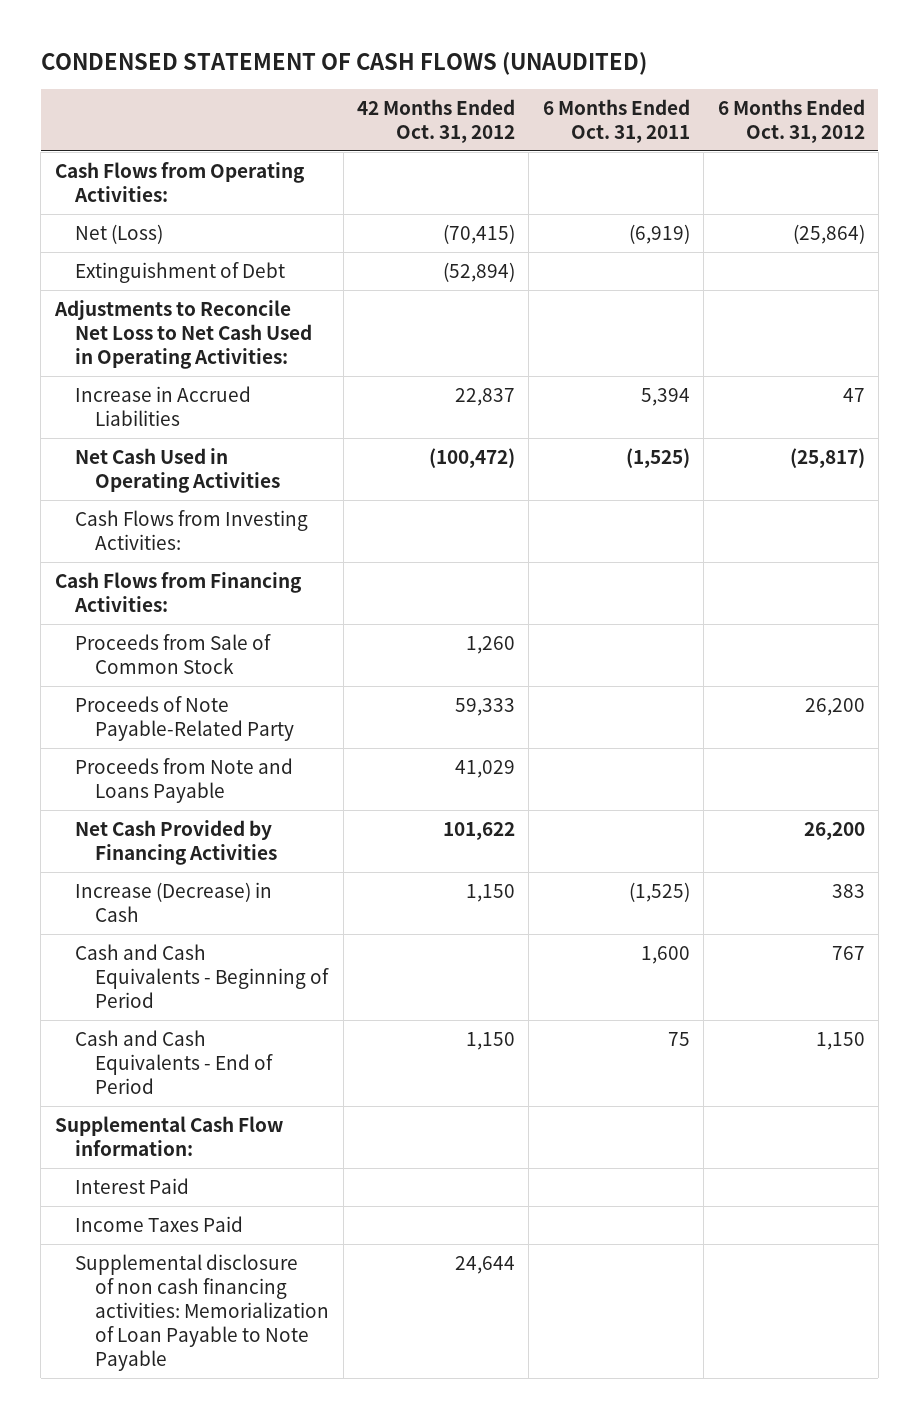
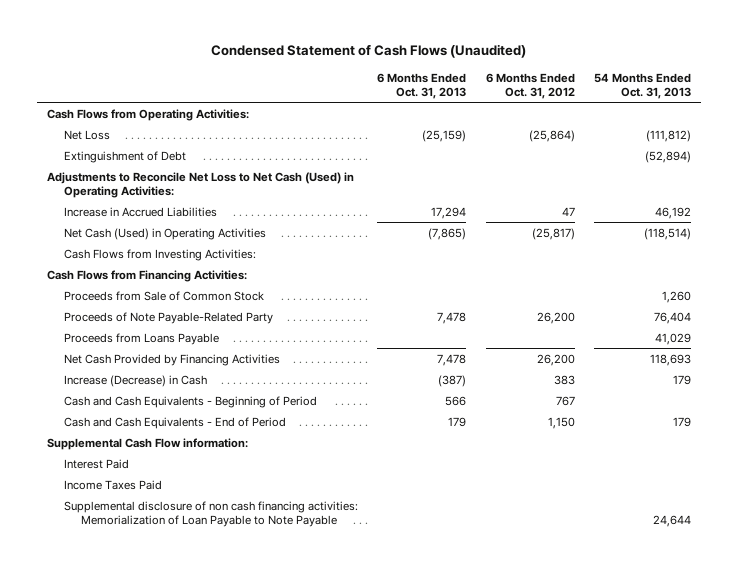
[40,52,647,76] CONDENSED STATEMENT OF CASH FLOWS (UNAUDITED) -> [210,44,526,59] Condensed Statement of Cash Flows (Unaudited)
[357,98,516,143] 42 Months Ended Oct. 31, 2012 -> none
[542,98,690,143] 6 Months Ended Oct. 31, 2011 -> none
none -> [377,72,467,99] 6 Months Ended Oct. 31, 2013
none -> [594,72,692,99] 54 Months Ended Oct. 31, 2013
[74,223,163,244] Net (Loss) -> [64,129,111,140] Net Loss
[53,299,312,369] Adjustments to Reconcile Net Loss to Net Cash Used in Operating Activities: -> [46,171,354,198] Adjustments to Reconcile Net Loss to Net Cash (Used) in Operating Activities:
[74,447,281,493] Net Cash Used in Operating Activities -> [64,227,267,240] Net Cash (Used) in Operating Activities
[74,757,293,803] Proceeds from Note and Loans Payable -> [64,332,220,345] Proceeds from Loans Payable

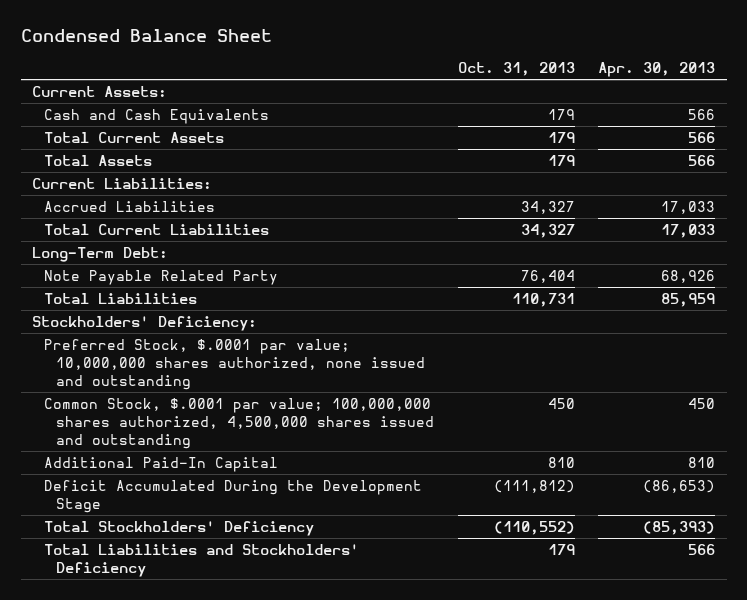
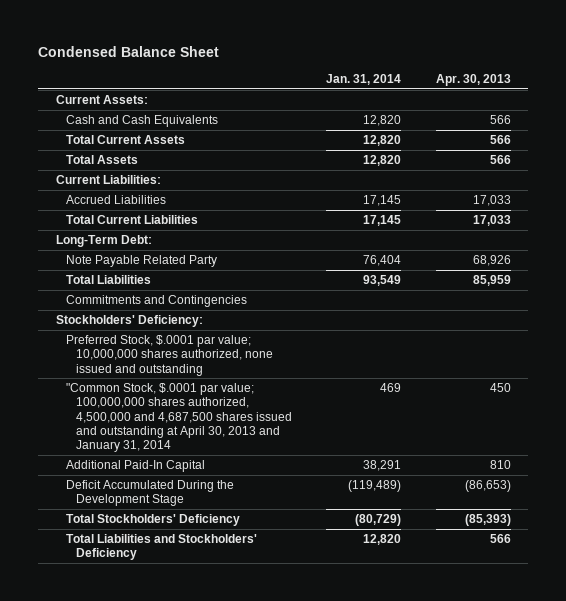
[457,62,575,77] Oct. 31, 2013 -> none
none -> [326,73,402,85] Jan. 31, 2014
none -> [65,294,247,307] Commitments and Contingencies
[44,397,435,449] Common Stock, $.0001 par value; 100,000,000 shares authorized, 4,500,000 shares issued and outstanding -> [65,382,292,453] "Common Stock, $.0001 par value; 100,000,000 shares authorized, 4,500,000 and 4,687,500 shares issued and outstanding at April 30, 2013 and January 31, 2014

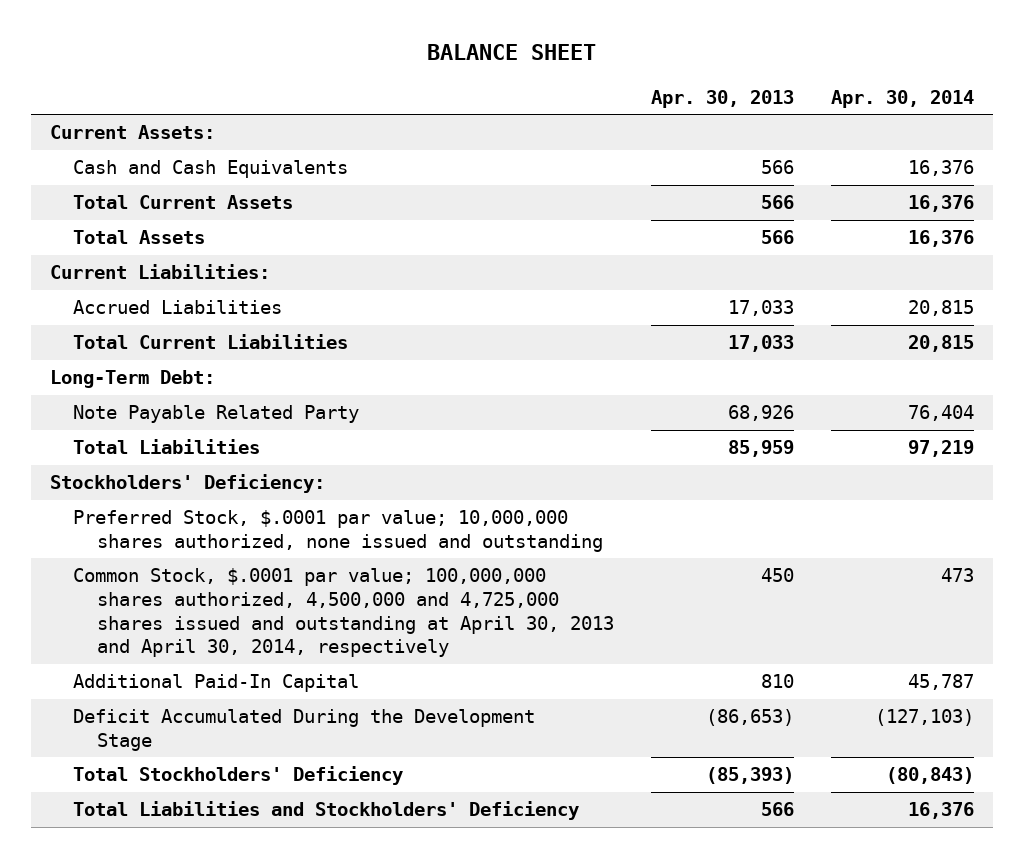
[38,46,220,58] Condensed Balance Sheet -> [426,44,596,61] BALANCE SHEET
[326,73,402,85] Jan. 31, 2014 -> none
none -> [831,89,975,108] Apr. 30, 2014
[65,294,247,307] Commitments and Contingencies -> none
[65,382,292,453] "Common Stock, $.0001 par value; 100,000,000 shares authorized, 4,500,000 and 4,687,500 shares issued and outstanding at April 30, 2013 and January 31, 2014 -> [73,568,615,658] Common Stock, $.0001 par value; 100,000,000 shares authorized, 4,500,000 and 4,725,000 shares issued and outstanding at April 30, 2013 and April 30, 2014, respectively

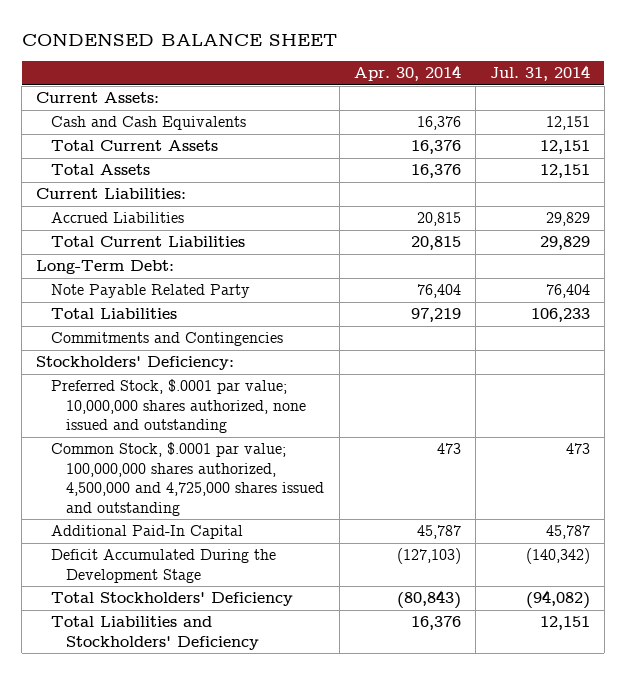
[426,44,596,61] BALANCE SHEET -> [21,32,337,46] CONDENSED BALANCE SHEET
[651,89,795,108] Apr. 30, 2013 -> none
none -> [489,65,590,82] Jul. 31, 2014
none -> [51,332,284,347] Commitments and Contingencies
[73,568,615,658] Common Stock, $.0001 par value; 100,000,000 shares authorized, 4,500,000 and 4,725,000 shares issued and outstanding at April 30, 2013 and April 30, 2014, respectively -> [51,442,325,516] Common Stock, $.0001 par value; 100,000,000 shares authorized, 4,500,000 and 4,725,000 shares issued and outstanding

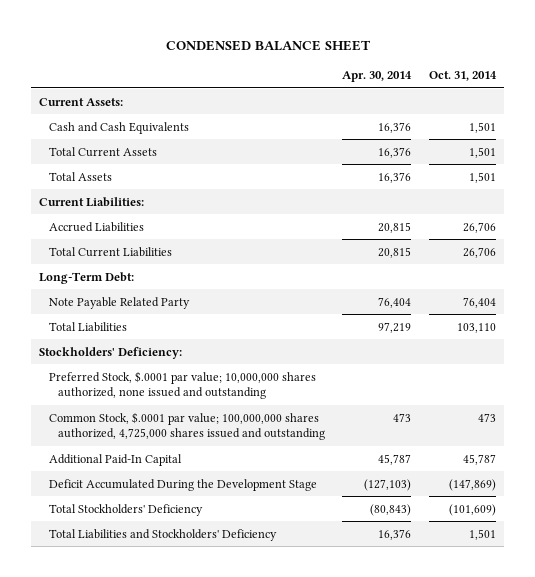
[489,65,590,82] Jul. 31, 2014 -> none
none -> [428,71,497,82] Oct. 31, 2014
[51,332,284,347] Commitments and Contingencies -> none
[51,442,325,516] Common Stock, $.0001 par value; 100,000,000 shares authorized, 4,500,000 and 4,725,000 shares issued and outstanding -> [48,411,326,441] Common Stock, $.0001 par value; 100,000,000 shares authorized, 4,725,000 shares issued and outstanding

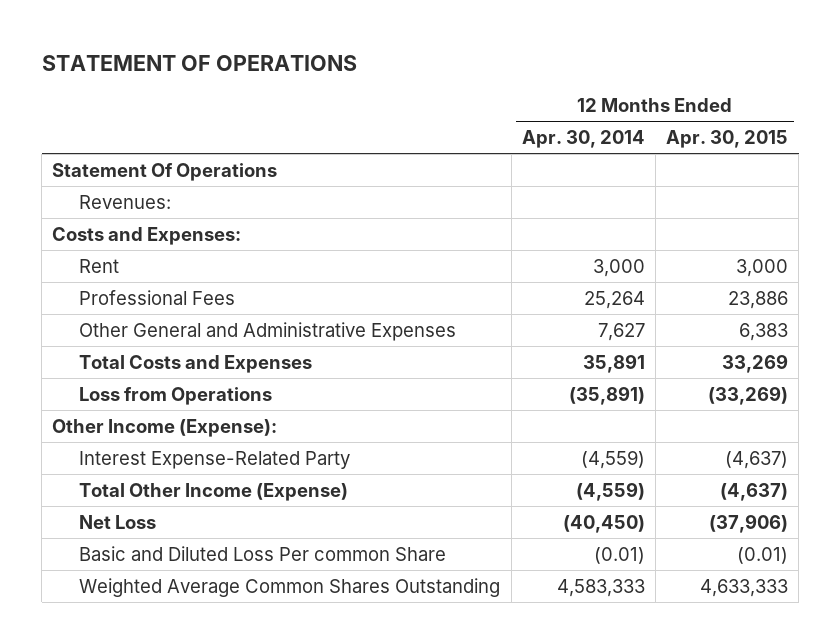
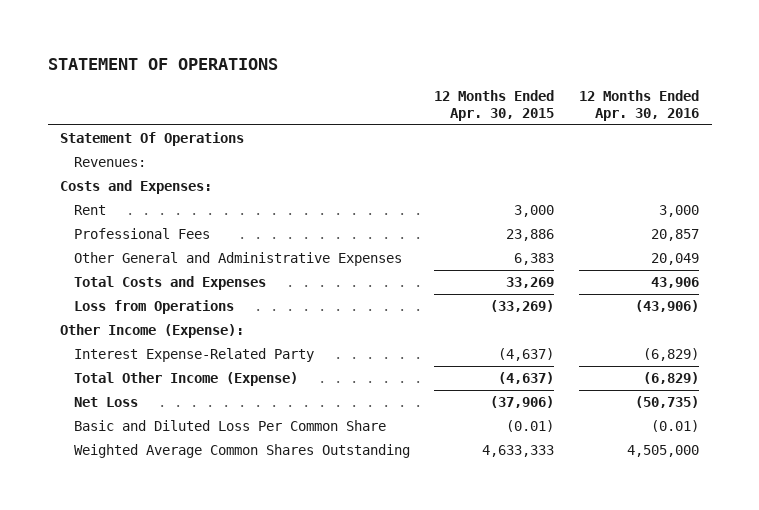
[521,130,645,149] Apr. 30, 2014 -> none
none -> [579,89,700,122] 12 Months Ended Apr. 30, 2016
[79,545,447,561] Basic and Diluted Loss Per common Share -> [73,420,386,432] Basic and Diluted Loss Per Common Share

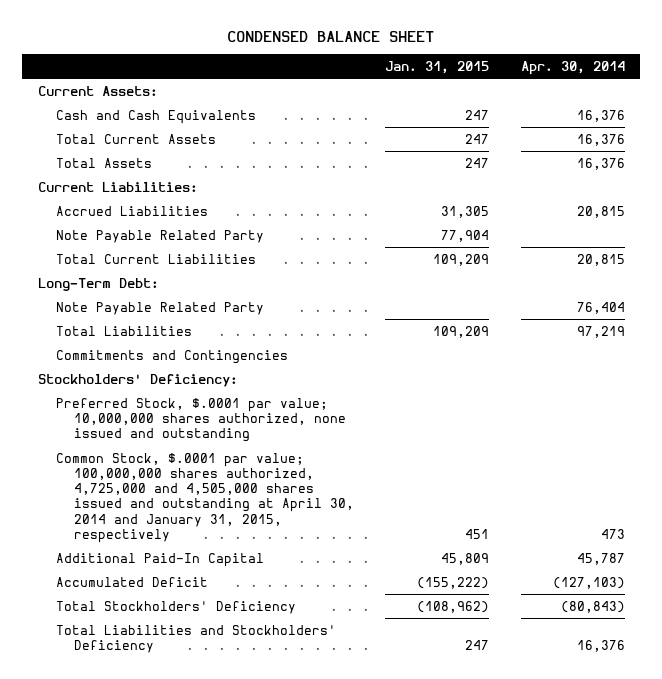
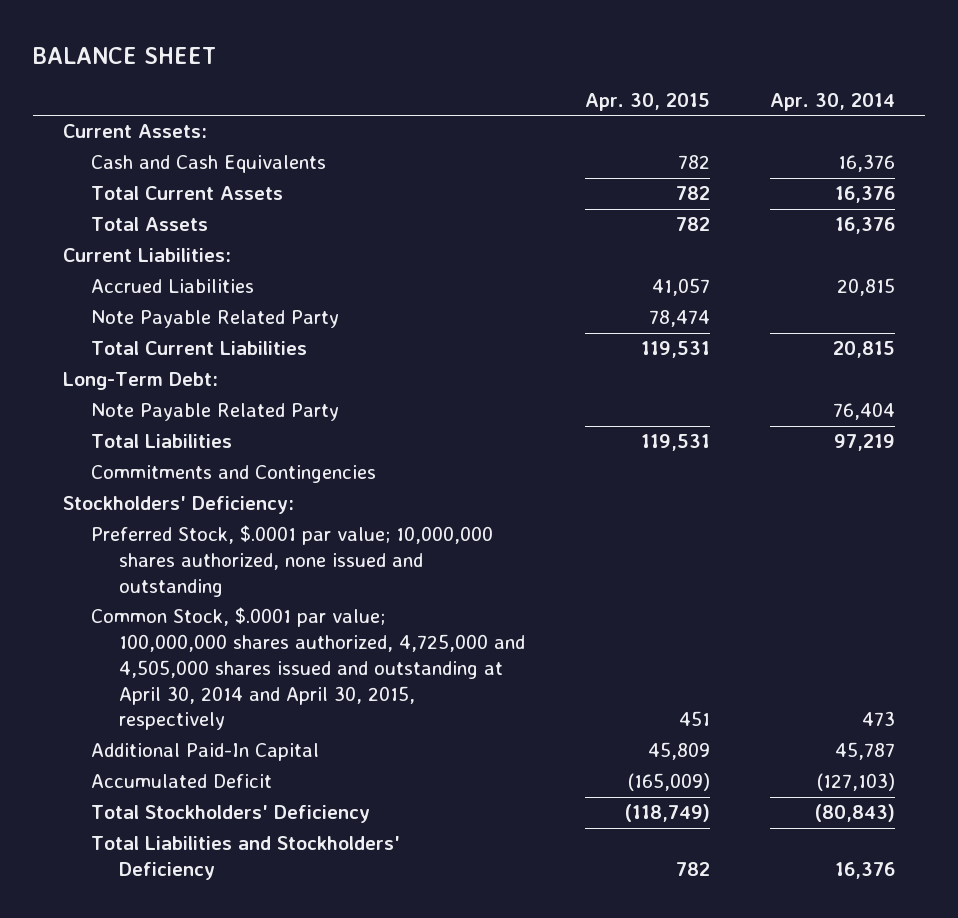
[227,30,435,42] CONDENSED BALANCE SHEET -> [32,47,216,65] BALANCE SHEET
[385,60,490,74] Jan. 31, 2015 -> none
none -> [585,92,711,111] Apr. 30, 2015
[56,452,355,543] Common Stock, $.0001 par value; 100,000,000 shares authorized, 4,725,000 and 4,505,000 shares issued and outstanding at April 30, 2014 and January 31, 2015, respectively -> [90,607,525,731] Common Stock, $.0001 par value; 100,000,000 shares authorized, 4,725,000 and 4,505,000 shares issued and outstanding at April 30, 2014 and April 30, 2015, respectively

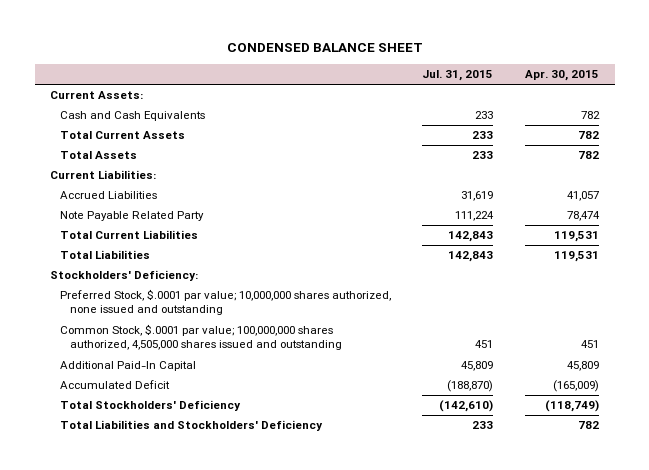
[32,47,216,65] BALANCE SHEET -> [226,43,423,53] CONDENSED BALANCE SHEET
[770,92,896,111] Apr. 30, 2014 -> none
none -> [422,70,494,82] Jul. 31, 2015
[62,372,218,391] Long-Term Debt: -> none
[90,403,339,422] Note Payable Related Party -> none
[90,465,376,484] Commitments and Contingencies -> none
[90,607,525,731] Common Stock, $.0001 par value; 100,000,000 shares authorized, 4,725,000 and 4,505,000 shares issued and outstanding at April 30, 2014 and April 30, 2015, respectively -> [59,324,342,351] Common Stock, $.0001 par value; 100,000,000 shares authorized, 4,505,000 shares issued and outstanding

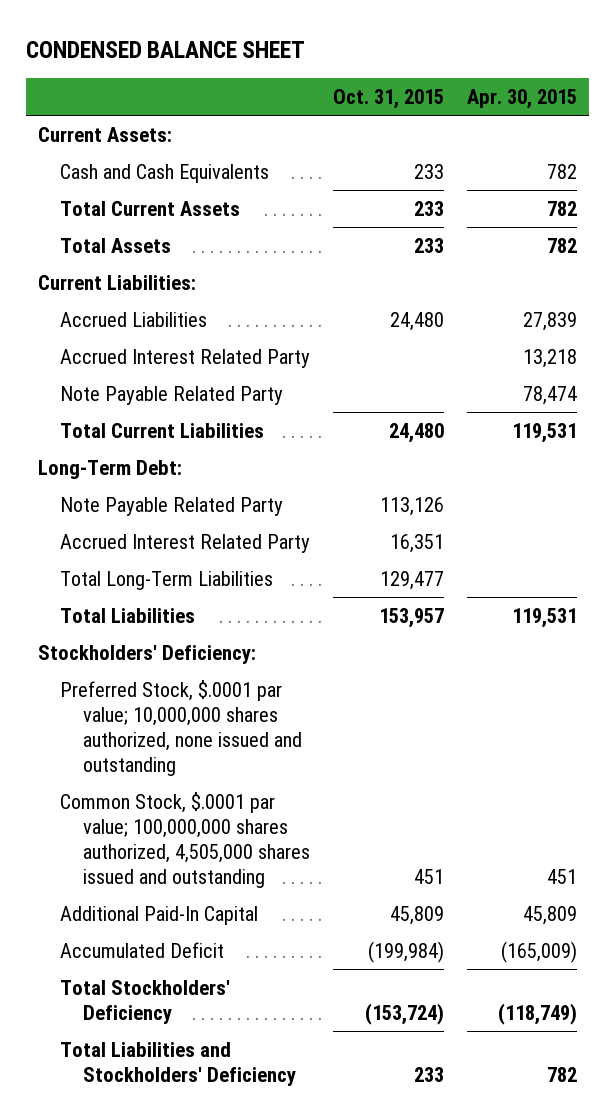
[422,70,494,82] Jul. 31, 2015 -> none
none -> [333,88,445,109] Oct. 31, 2015
[567,191,600,202] 41,057 -> [523,311,578,331] 27,839
none -> [60,348,311,368] Accrued Interest Related Party
none -> [37,459,182,479] Long-Term Debt:
none -> [60,496,284,516] Note Payable Related Party
none -> [60,533,311,553] Accrued Interest Related Party
none -> [60,570,274,590] Total Long-Term Liabilities

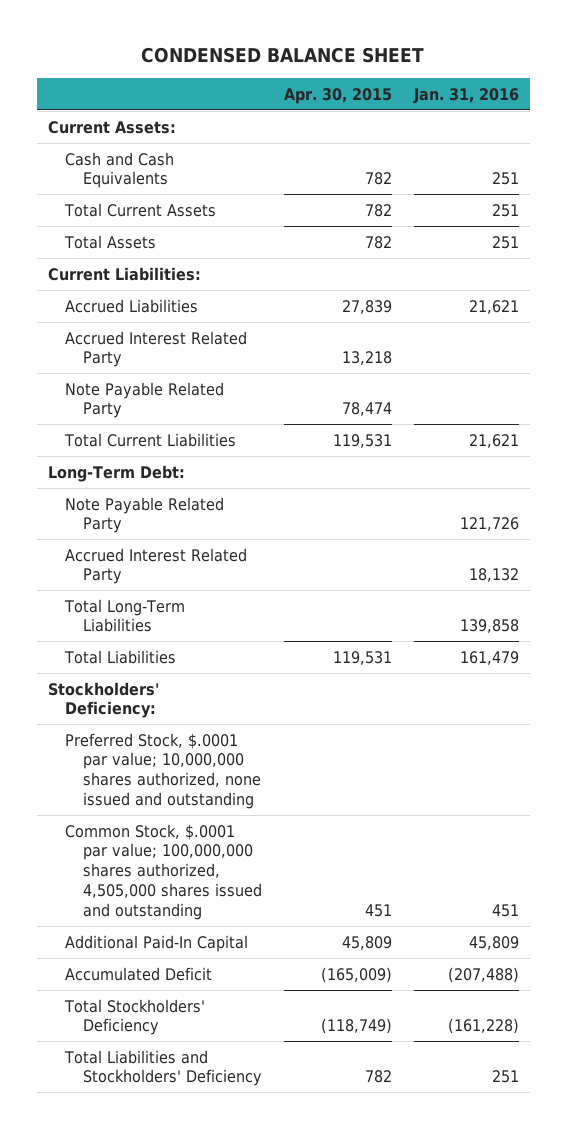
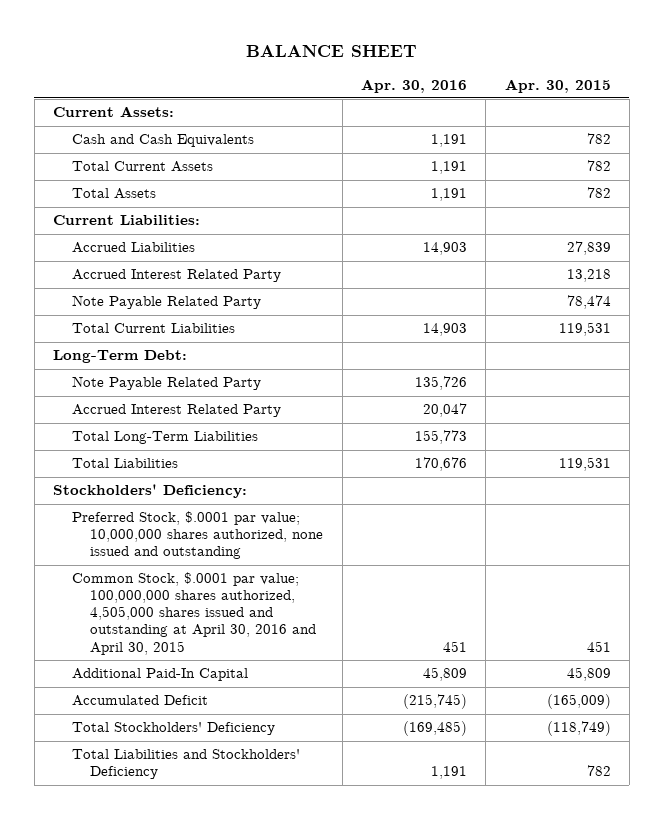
[141,46,425,63] CONDENSED BALANCE SHEET -> [245,44,417,57] BALANCE SHEET
[412,87,519,104] Jan. 31, 2016 -> none
none -> [361,78,468,93] Apr. 30, 2016
[65,823,262,920] Common Stock, $.0001 par value; 100,000,000 shares authorized, 4,505,000 shares issued and outstanding -> [71,572,317,655] Common Stock, $.0001 par value; 100,000,000 shares authorized, 4,505,000 shares issued and outstanding at April 30, 2016 and April 30, 2015

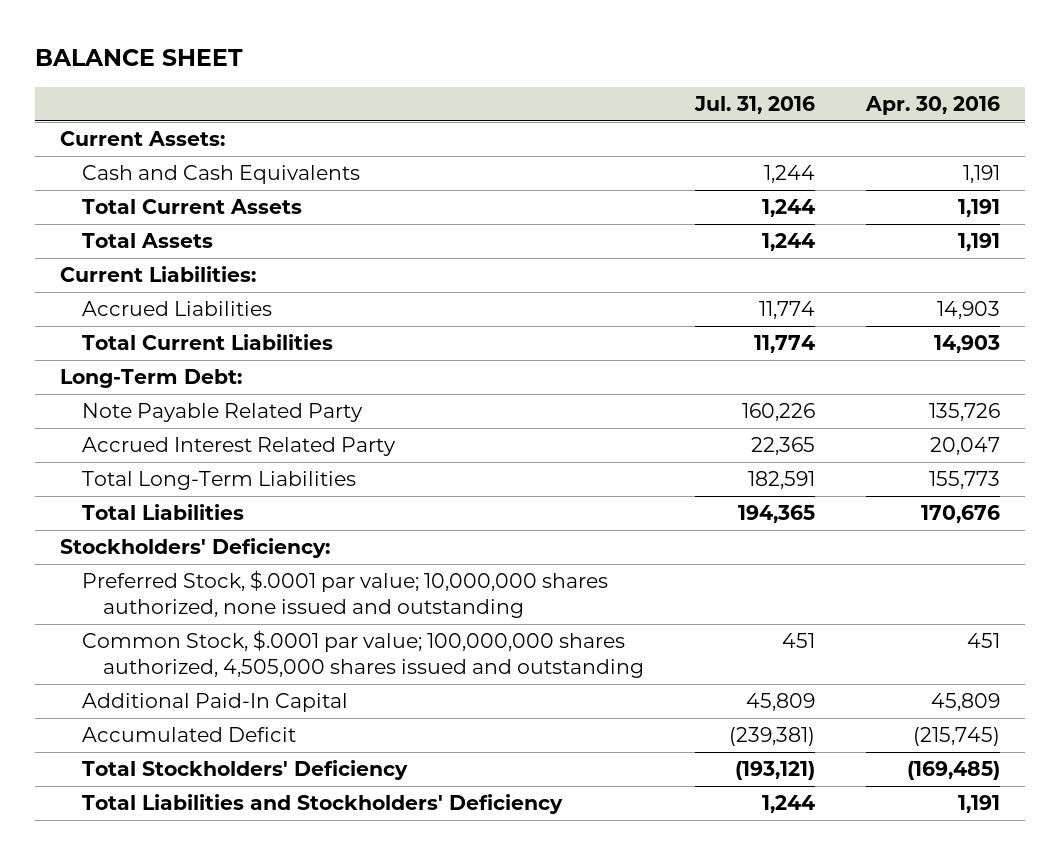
[504,78,611,93] Apr. 30, 2015 -> none
none -> [694,95,816,114] Jul. 31, 2016
[71,269,281,283] Accrued Interest Related Party -> none
[71,295,261,310] Note Payable Related Party -> none
[71,572,317,655] Common Stock, $.0001 par value; 100,000,000 shares authorized, 4,505,000 shares issued and outstanding at April 30, 2016 and April 30, 2015 -> [81,630,645,679] Common Stock, $.0001 par value; 100,000,000 shares authorized, 4,505,000 shares issued and outstanding

